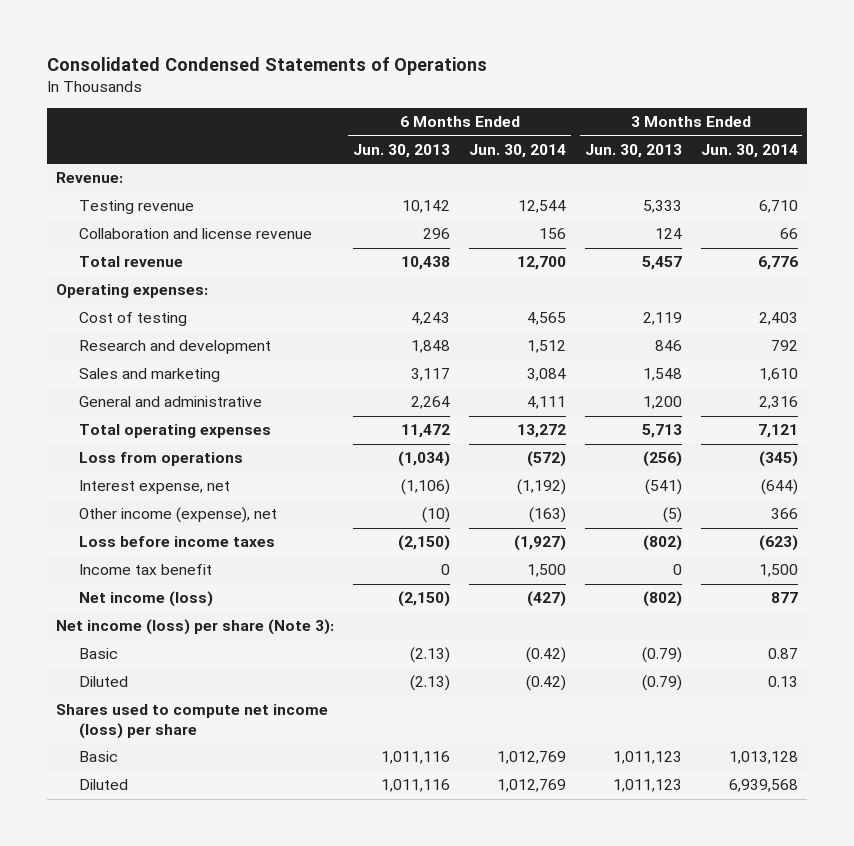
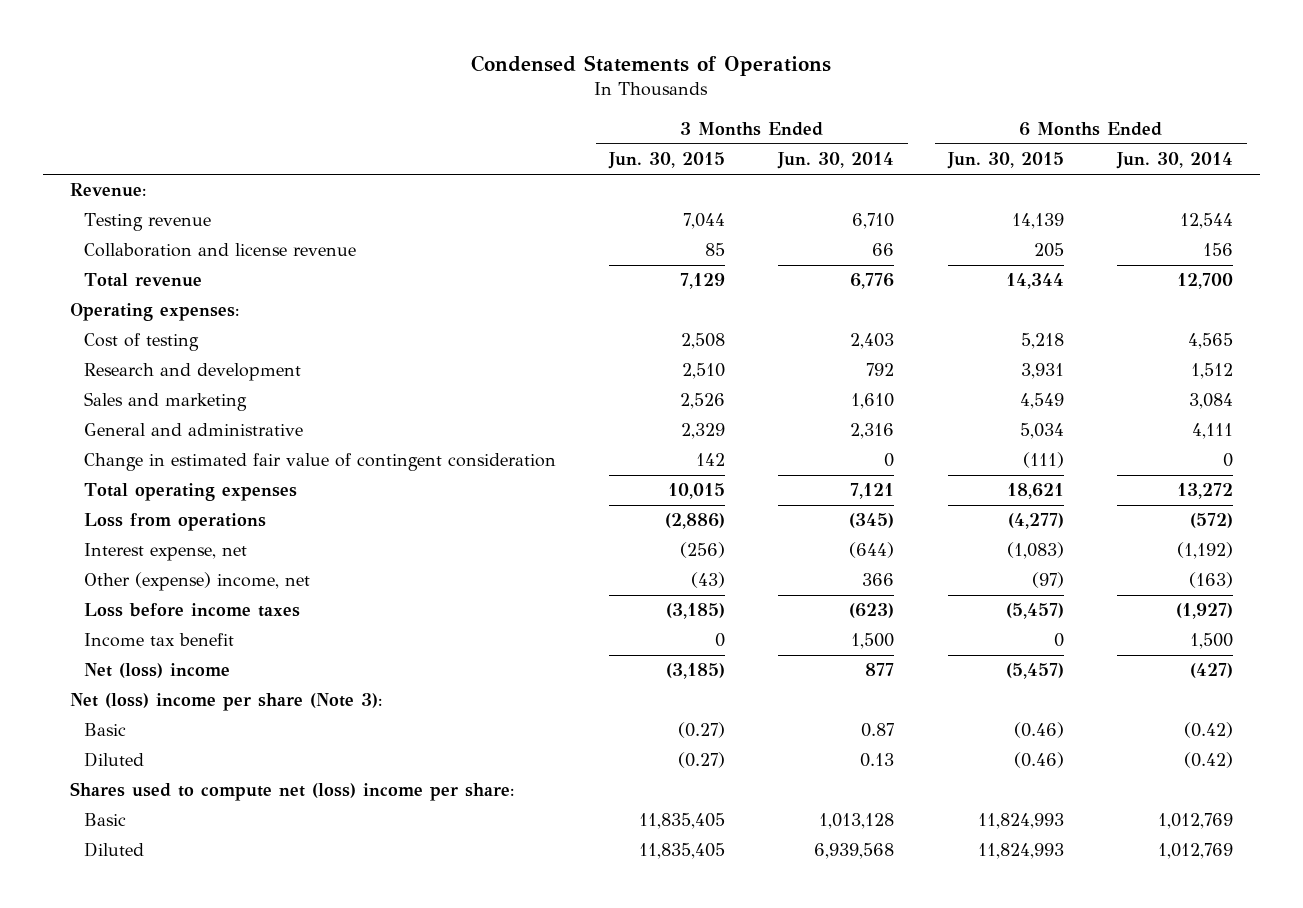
[46,57,487,76] Consolidated Condensed Statements of Operations -> [471,55,832,77] Condensed Statements of Operations
[353,144,451,159] Jun. 30, 2013 -> none
[584,144,682,159] Jun. 30, 2013 -> none
none -> [608,152,726,170] Jun. 30, 2015
none -> [946,152,1064,170] Jun. 30, 2015
none -> [83,453,556,472] Change in estimated fair value of contingent consideration
[78,507,277,524] Other income (expense), net -> [83,572,310,592] Other (expense) income, net
[78,591,213,608] Net income (loss) -> [83,663,230,679] Net (loss) income
[56,619,335,636] Net income (loss) per share (Note 3): -> [69,693,382,712] Net (loss) income per share (Note 3):
[56,704,329,739] Shares used to compute net income (loss) per share -> [69,782,514,802] Shares used to compute net (loss) income per share:

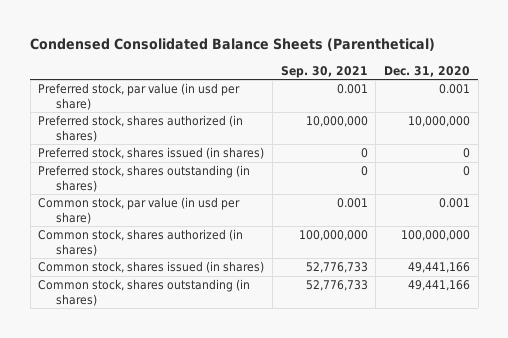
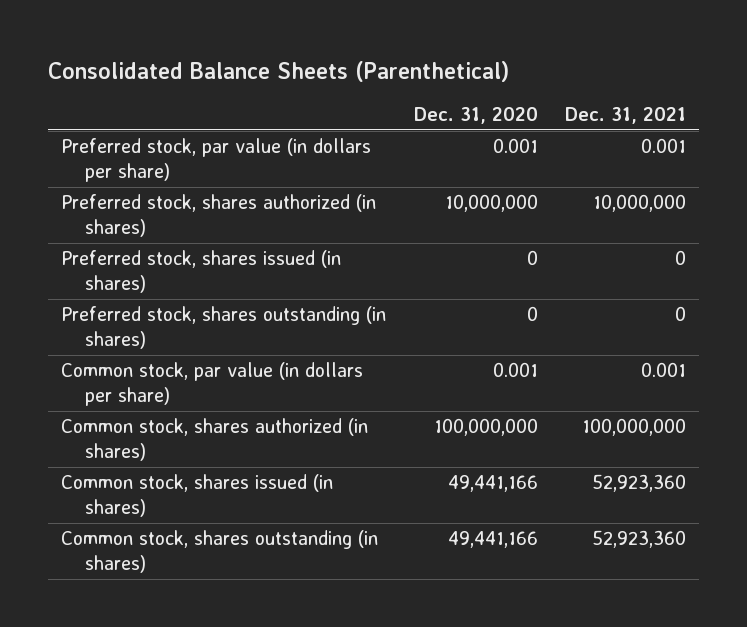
[30,38,436,52] Condensed Consolidated Balance Sheets (Parenthetical) -> [47,60,509,82] Consolidated Balance Sheets (Parenthetical)
[280,65,368,78] Sep. 30, 2021 -> none
none -> [564,107,686,125] Dec. 31, 2021
[38,83,241,110] Preferred stock, par value (in usd per share) -> [61,138,372,183] Preferred stock, par value (in dollars per share)
[38,197,241,224] Common stock, par value (in usd per share) -> [61,362,364,407] Common stock, par value (in dollars per share)

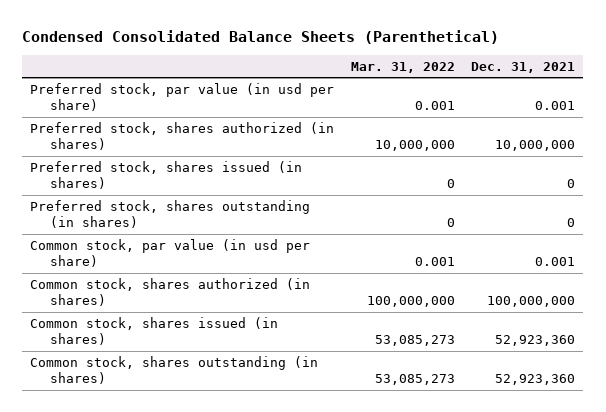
[47,60,509,82] Consolidated Balance Sheets (Parenthetical) -> [22,30,500,45] Condensed Consolidated Balance Sheets (Parenthetical)
[413,107,538,125] Dec. 31, 2020 -> none
none -> [350,61,455,73] Mar. 31, 2022
[61,138,372,183] Preferred stock, par value (in dollars per share) -> [30,82,335,112] Preferred stock, par value (in usd per share)
[61,362,364,407] Common stock, par value (in dollars per share) -> [30,238,311,268] Common stock, par value (in usd per share)

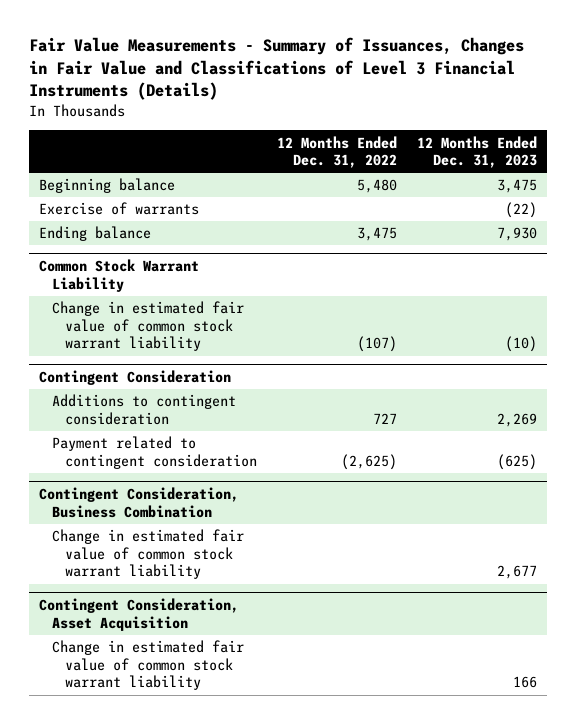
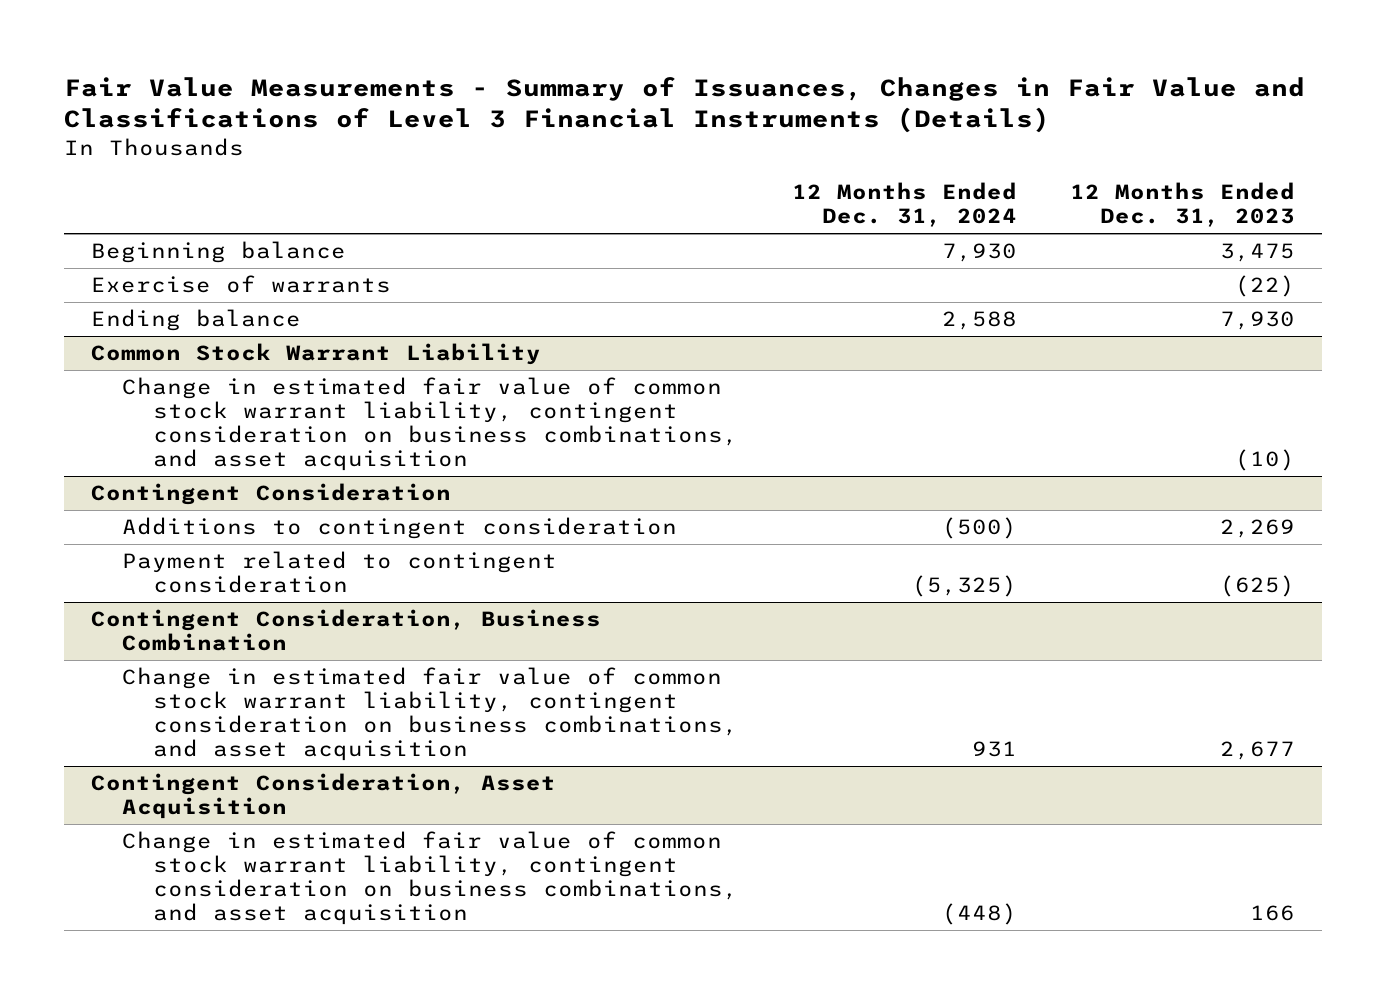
[277,135,398,169] 12 Months Ended Dec. 31, 2022 -> none
none -> [791,182,1017,228] 12 Months Ended Dec. 31, 2024
[51,301,244,352] Change in estimated fair value of common stock warrant liability -> [121,377,738,471] Change in estimated fair value of common stock warrant liability, contingent consideration on business combinations, and asset acquisition
[51,529,244,580] Change in estimated fair value of common stock warrant liability -> [121,667,738,761] Change in estimated fair value of common stock warrant liability, contingent consideration on business combinations, and asset acquisition
[51,640,244,691] Change in estimated fair value of common stock warrant liability -> [121,831,738,925] Change in estimated fair value of common stock warrant liability, contingent consideration on business combinations, and asset acquisition

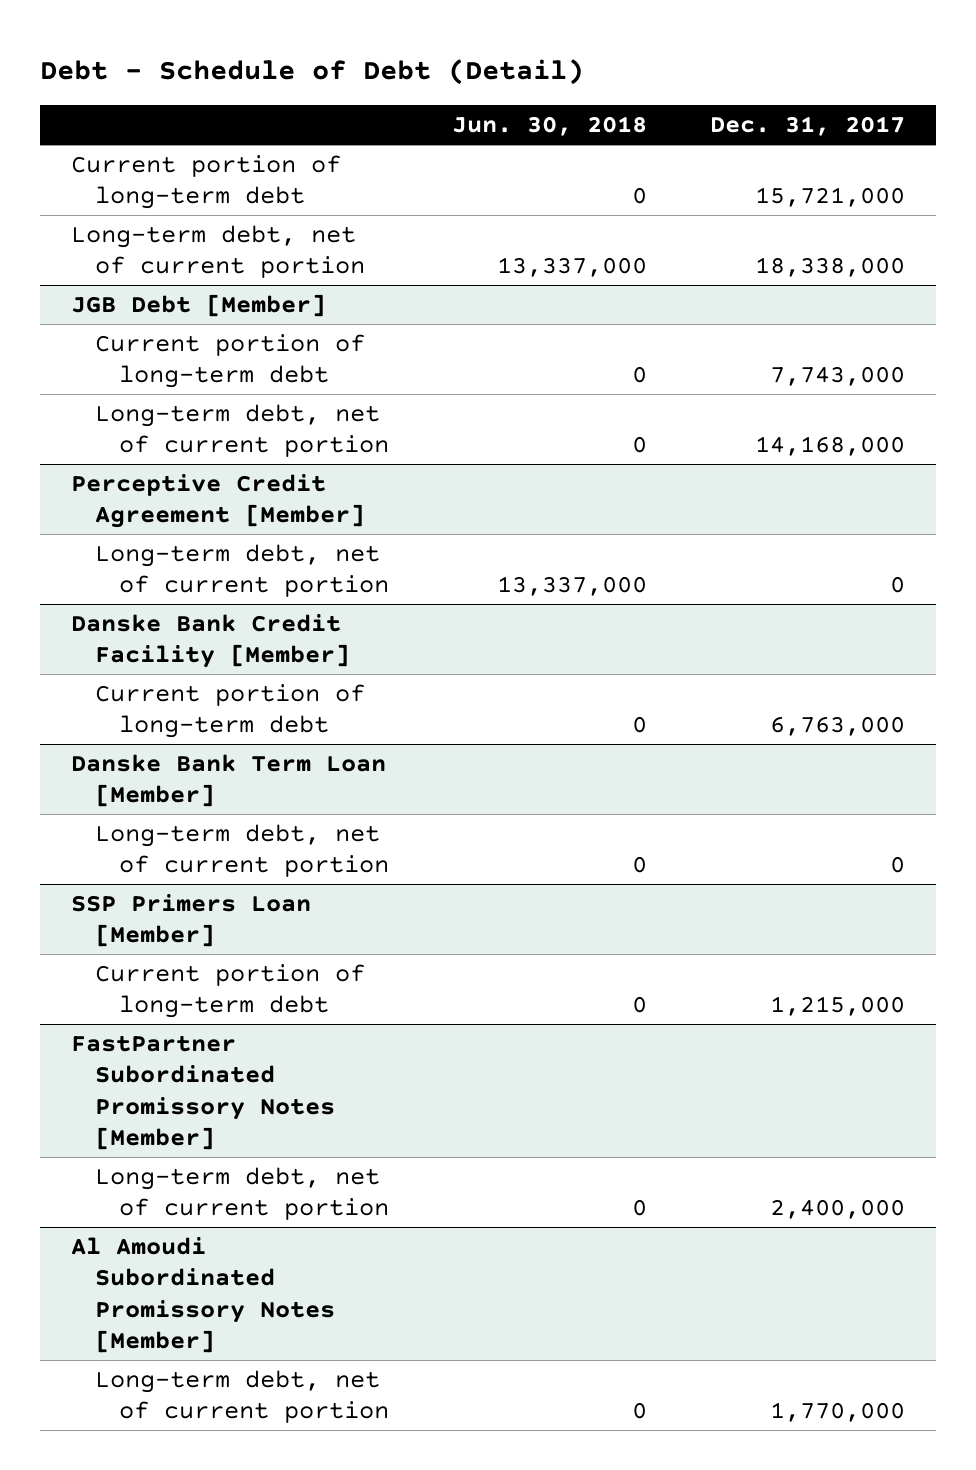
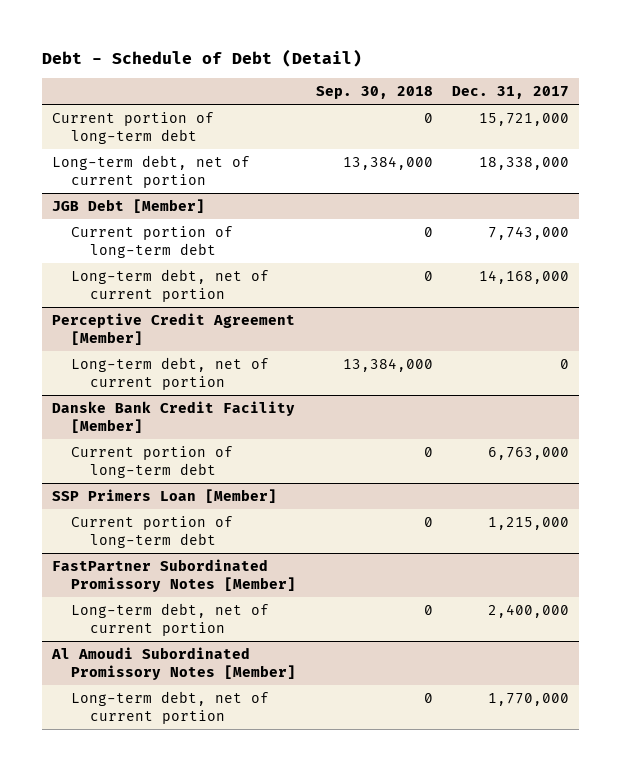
[451,115,647,136] Jun. 30, 2018 -> none
none -> [315,86,433,100] Sep. 30, 2018
[71,754,387,808] Danske Bank Term Loan [Member] -> none
[95,824,389,878] Long-term debt, net of current portion -> none

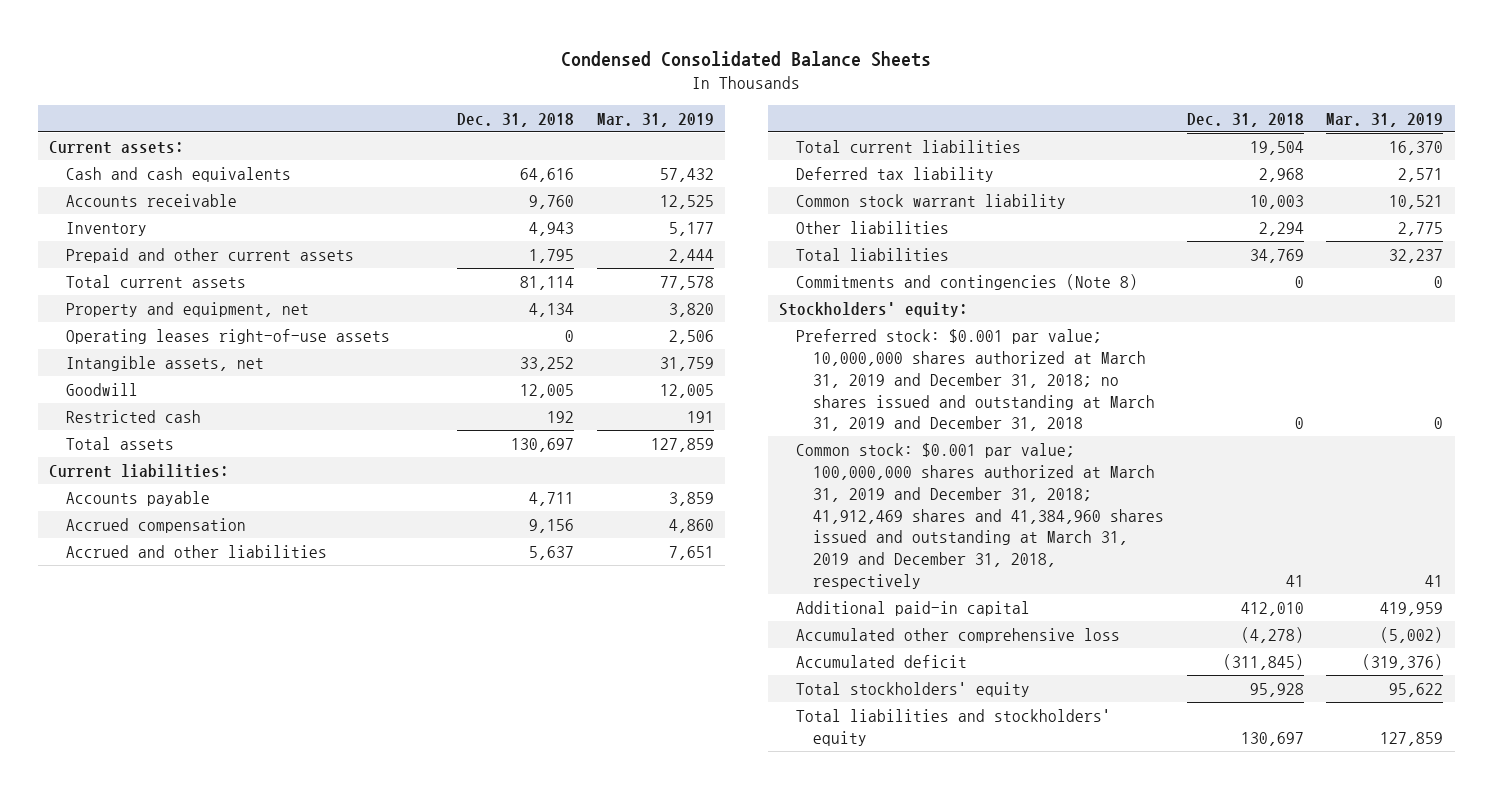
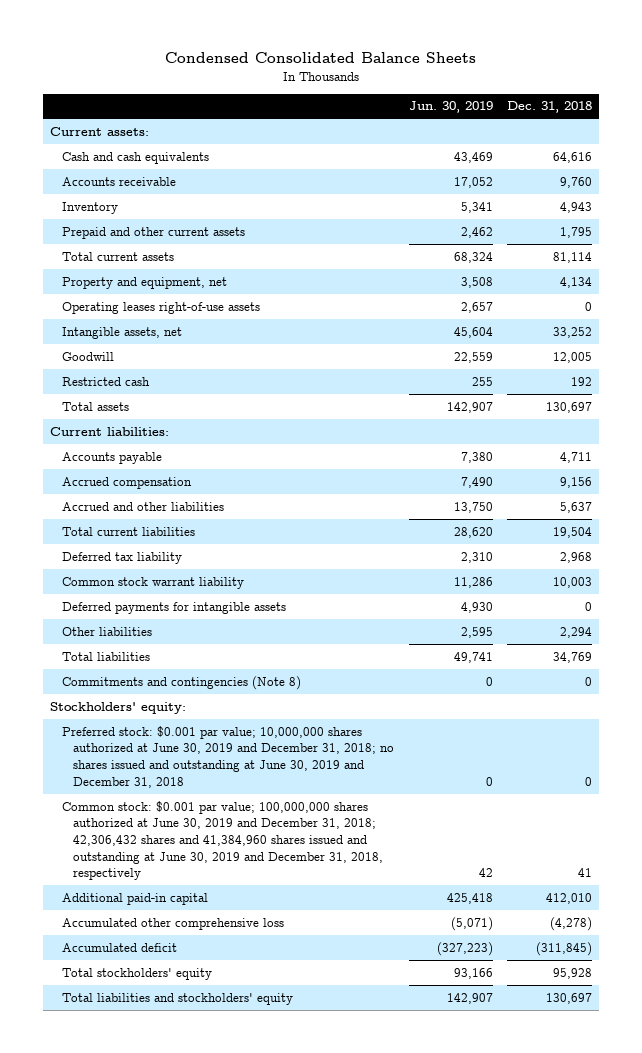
[596,113,714,128] Mar. 31, 2019 -> none
none -> [408,101,493,114] Jun. 30, 2019
none -> [61,601,286,614] Deferred payments for intangible assets
[796,328,1156,432] Preferred stock: $0.001 par value; 10,000,000 shares authorized at March 31, 2019 and December 31, 2018; no shares issued and outstanding at March 31, 2019 and December 31, 2018 -> [61,725,395,788] Preferred stock: $0.001 par value; 10,000,000 shares authorized at June 30, 2019 and December 31, 2018; no shares issued and outstanding at June 30, 2019 and December 31, 2018
[796,442,1165,590] Common stock: $0.001 par value; 100,000,000 shares authorized at March 31, 2019 and December 31, 2018; 41,912,469 shares and 41,384,960 shares issued and outstanding at March 31, 2019 and December 31, 2018, respectively -> [61,800,384,881] Common stock: $0.001 par value; 100,000,000 shares authorized at June 30, 2019 and December 31, 2018; 42,306,432 shares and 41,384,960 shares issued and outstanding at June 30, 2019 and December 31, 2018, respectively

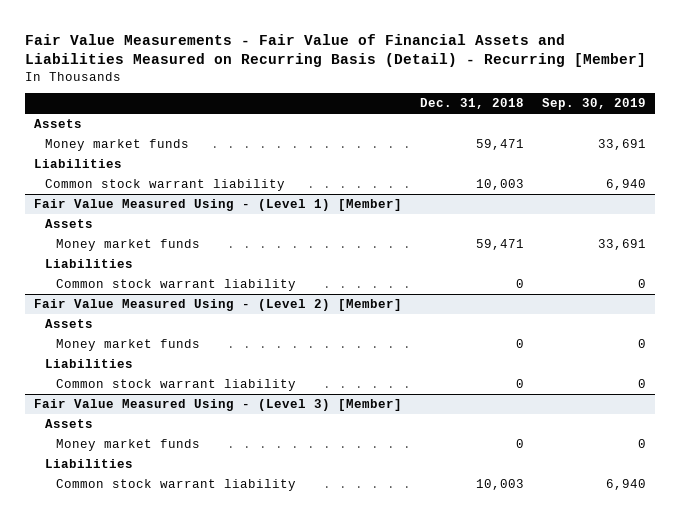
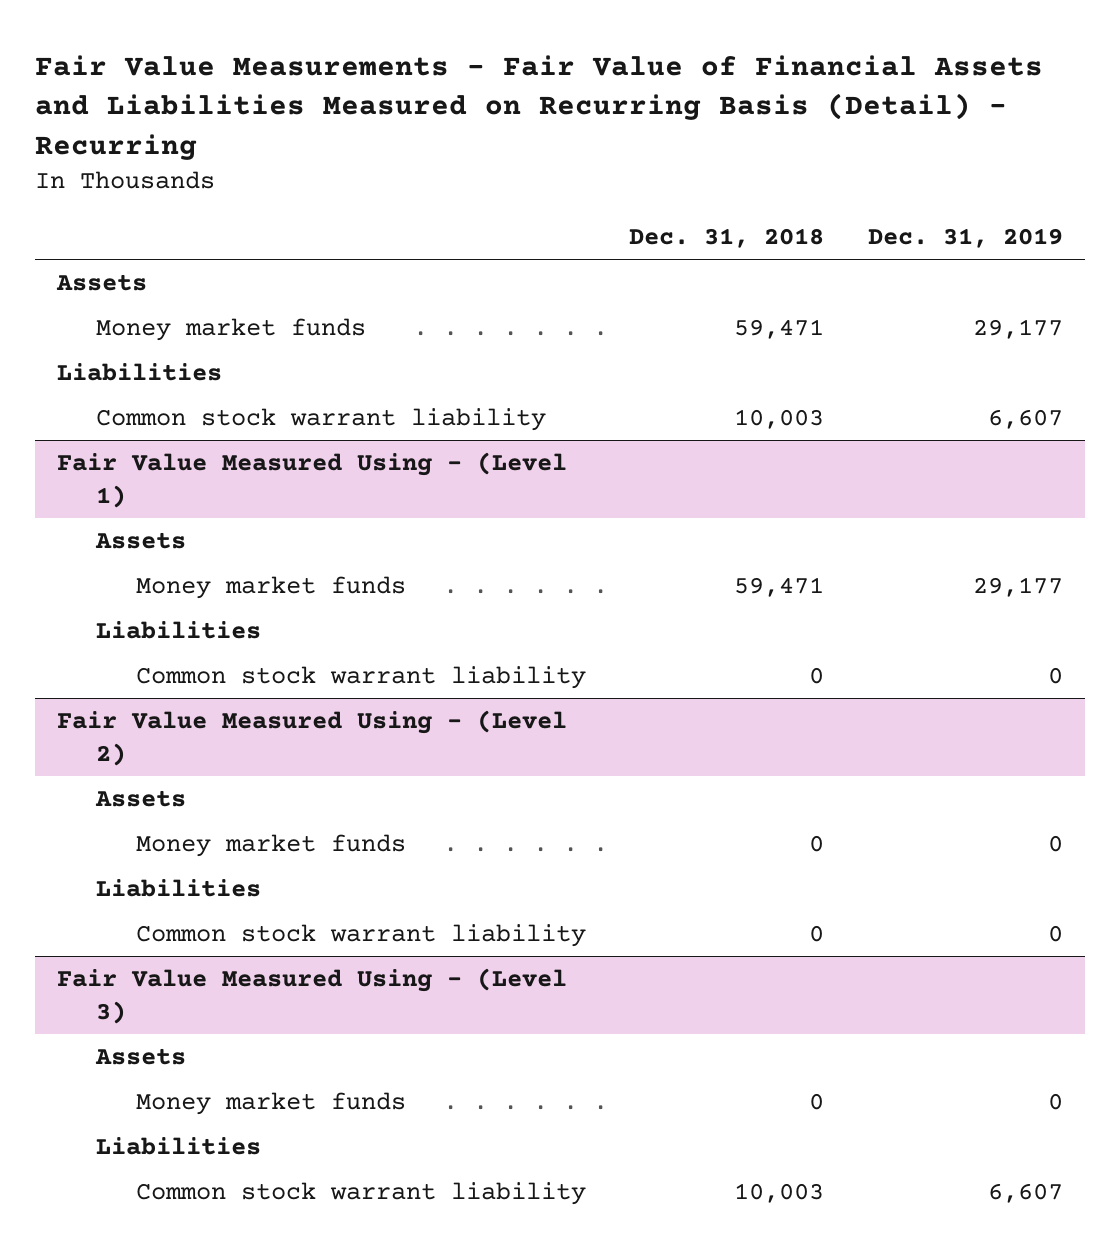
[25,33,647,68] Fair Value Measurements - Fair Value of Financial Assets and Liabilities Measured on Recurring Basis (Detail) - Recurring [Member] -> [34,54,1043,160] Fair Value Measurements - Fair Value of Financial Assets and Liabilities Measured on Recurring Basis (Detail) - Recurring
[542,98,647,111] Sep. 30, 2019 -> none
none -> [867,228,1063,249] Dec. 31, 2019
[34,199,403,212] Fair Value Measured Using - (Level 1) [Member] -> [56,452,567,508] Fair Value Measured Using - (Level 1)
[34,299,403,312] Fair Value Measured Using - (Level 2) [Member] -> [56,710,567,766] Fair Value Measured Using - (Level 2)
[34,399,403,412] Fair Value Measured Using - (Level 3) [Member] -> [56,968,567,1024] Fair Value Measured Using - (Level 3)

